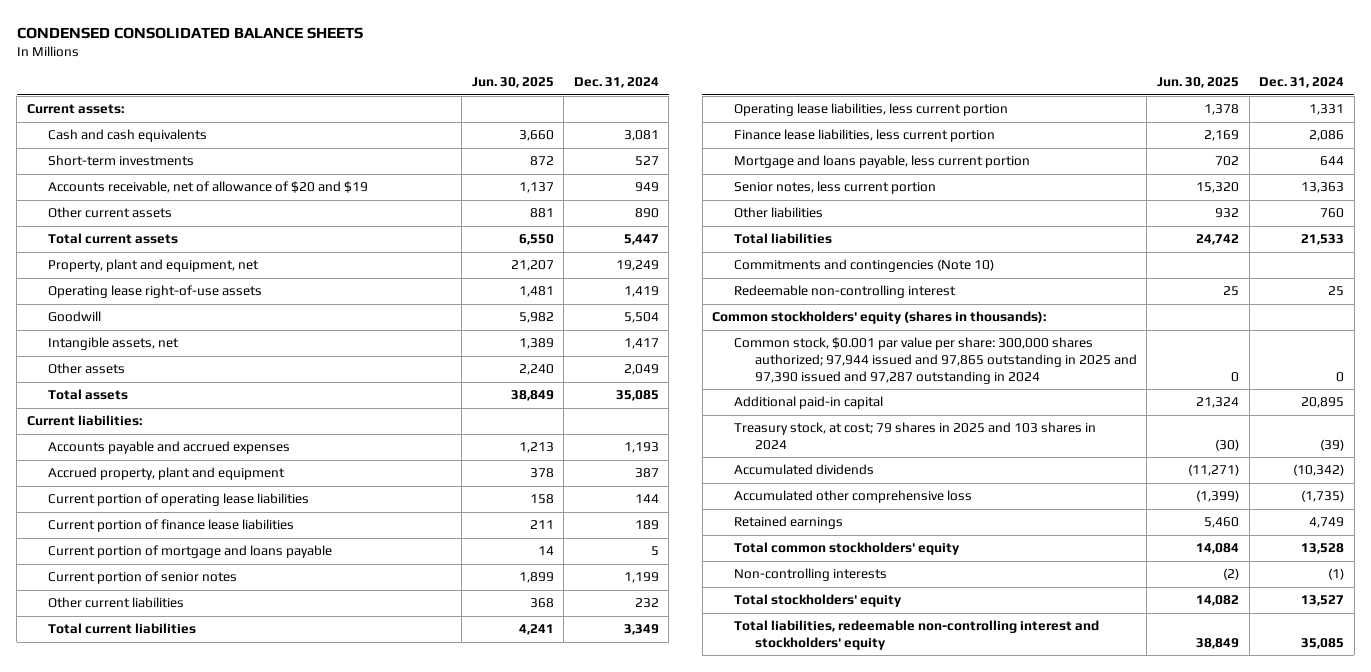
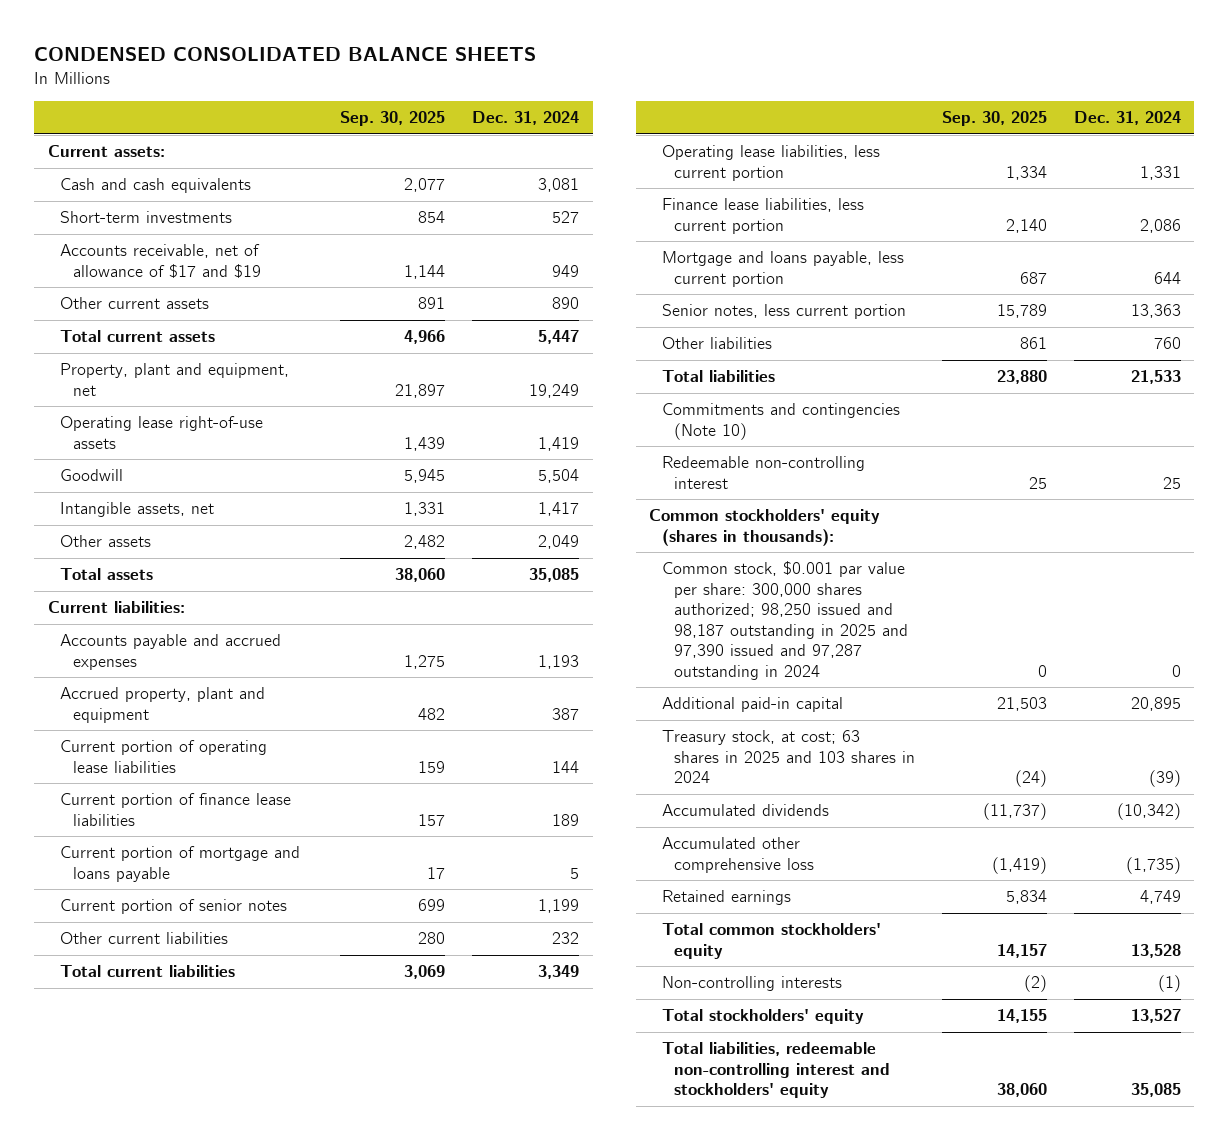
[471,77,554,89] Jun. 30, 2025 -> none
none -> [340,111,446,127] Sep. 30, 2025
[48,181,369,194] Accounts receivable, net of allowance of $20 and $19 -> [60,244,261,278] Accounts receivable, net of allowance of $17 and $19
[733,337,1137,384] Common stock, $0.001 par value per share: 300,000 shares authorized; 97,944 issued and 97,865 outstanding in 2025 and 97,390 issued and 97,287 outstanding in 2024 -> [661,561,908,680] Common stock, $0.001 par value per share: 300,000 shares authorized; 98,250 issued and 98,187 outstanding in 2025 and 97,390 issued and 97,287 outstanding in 2024
[733,422,1096,450] Treasury stock, at cost; 79 shares in 2025 and 103 shares in 2024 -> [661,730,915,784] Treasury stock, at cost; 63 shares in 2025 and 103 shares in 2024

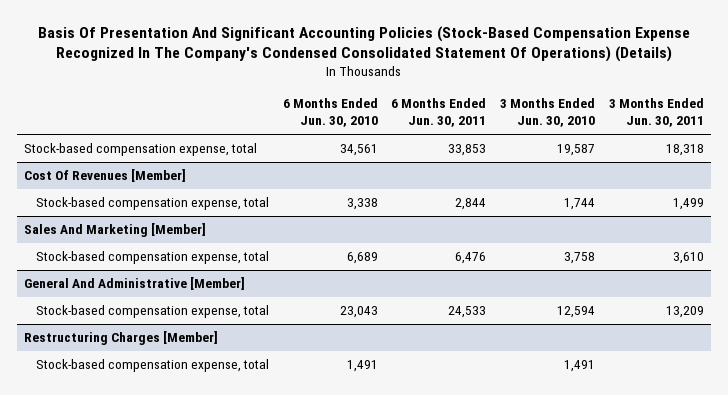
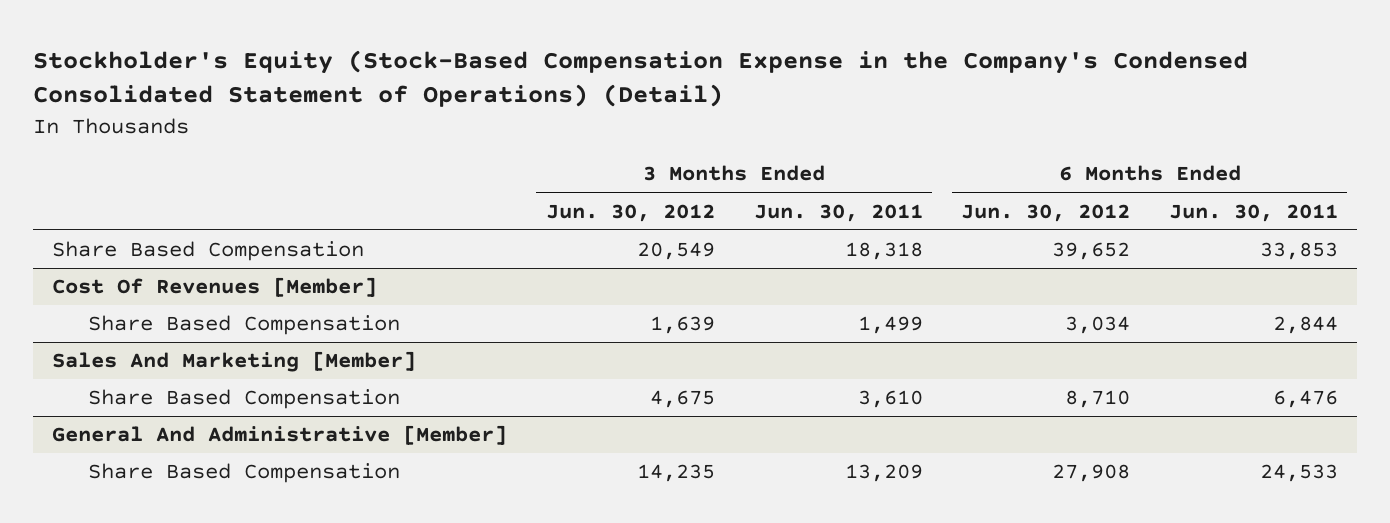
[37,25,690,63] Basis Of Presentation And Significant Accounting Policies (Stock-Based Compensation Expense Recognized In The Company's Condensed Consolidated Statement Of Operations) (Details) -> [32,49,1248,108] Stockholder's Equity (Stock-Based Compensation Expense in the Company's Condensed Consolidated Statement of Operations) (Detail)
[282,98,378,128] 6 Months Ended Jun. 30, 2010 -> none
[500,98,596,128] 3 Months Ended Jun. 30, 2010 -> none
none -> [545,203,715,222] Jun. 30, 2012
none -> [961,203,1131,222] Jun. 30, 2012
[23,143,257,157] Stock-based compensation expense, total -> [52,241,365,262] Share Based Compensation
[35,197,269,211] Stock-based compensation expense, total -> [87,315,400,336] Share Based Compensation
[35,251,269,265] Stock-based compensation expense, total -> [87,389,400,410] Share Based Compensation
[23,331,218,346] Restructuring Charges [Member] -> none
[35,359,269,373] Stock-based compensation expense, total -> none
[35,305,269,319] Stock-based compensation expense, total -> [87,463,400,484] Share Based Compensation

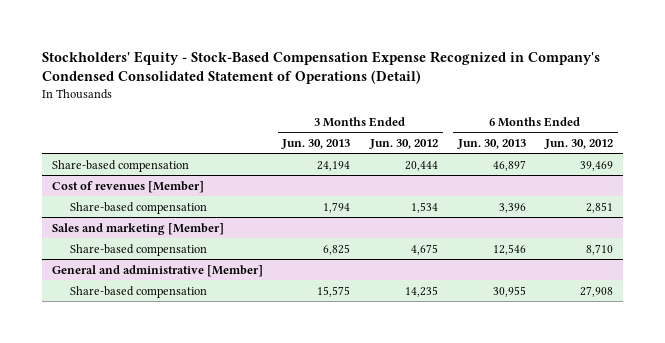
[32,49,1248,108] Stockholder's Equity (Stock-Based Compensation Expense in the Company's Condensed Consolidated Statement of Operations) (Detail) -> [42,50,601,85] Stockholders' Equity - Stock-Based Compensation Expense Recognized in Company's Condensed Consolidated Statement of Operations (Detail)
[753,203,923,222] Jun. 30, 2011 -> none
[1168,203,1338,222] Jun. 30, 2011 -> none
none -> [281,138,351,149] Jun. 30, 2013
none -> [456,138,526,149] Jun. 30, 2013
[52,241,365,262] Share Based Compensation -> [51,159,189,172] Share-based compensation
[636,242,715,261] 20,549 -> [404,160,438,171] 20,444
[1052,242,1131,261] 39,652 -> [580,160,614,171] 39,469
[52,277,378,298] Cost Of Revenues [Member] -> [51,180,204,193] Cost of revenues [Member]
[87,315,400,336] Share Based Compensation -> [70,201,208,214] Share-based compensation
[649,316,715,335] 1,639 -> [410,201,438,213] 1,534
[1065,316,1131,335] 3,034 -> [586,201,614,213] 2,851
[52,351,417,373] Sales And Marketing [Member] -> [51,222,224,235] Sales and marketing [Member]
[87,389,400,410] Share Based Compensation -> [70,243,208,256] Share-based compensation
[52,425,508,446] General And Administrative [Member] -> [51,264,263,277] General and administrative [Member]
[87,463,400,484] Share Based Compensation -> [70,285,208,298] Share-based compensation

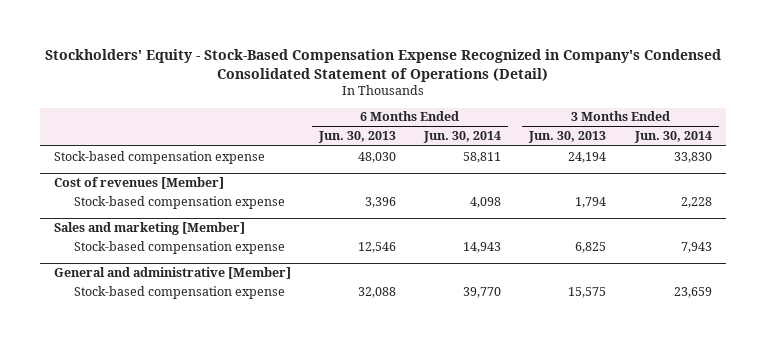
[368,138,438,149] Jun. 30, 2012 -> none
[544,138,614,149] Jun. 30, 2012 -> none
none -> [423,131,502,144] Jun. 30, 2014
none -> [633,131,712,144] Jun. 30, 2014
[51,159,189,172] Share-based compensation -> [54,150,266,164] Stock-based compensation expense
[492,159,526,171] 46,897 -> [358,151,397,163] 48,030
[70,201,208,214] Share-based compensation -> [73,195,285,209] Stock-based compensation expense
[70,243,208,256] Share-based compensation -> [73,240,285,254] Stock-based compensation expense
[70,285,208,298] Share-based compensation -> [73,285,285,299] Stock-based compensation expense
[492,285,526,297] 30,955 -> [358,286,397,298] 32,088

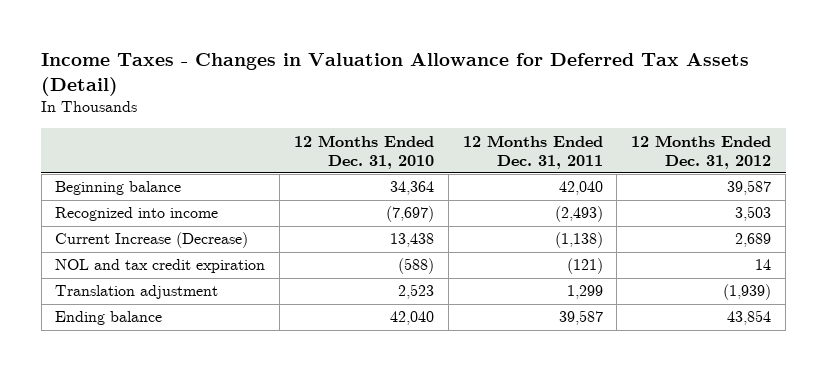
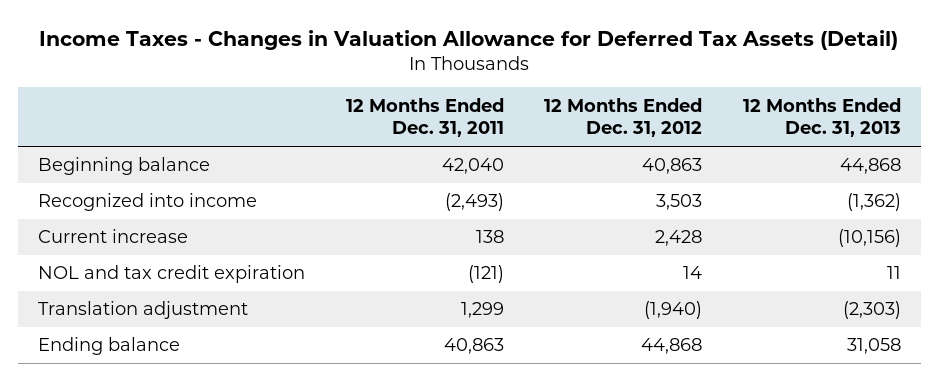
[294,134,435,169] 12 Months Ended Dec. 31, 2010 -> none
none -> [742,97,901,138] 12 Months Ended Dec. 31, 2013
[727,180,772,196] 39,587 -> [642,158,703,175] 40,863
[55,232,249,249] Current Increase (Decrease) -> [38,229,189,244] Current increase
[554,232,603,249] (1,138) -> [475,230,504,244] 138
[735,233,772,248] 2,689 -> [655,230,703,247] 2,428
[723,284,772,301] (1,939) -> [644,301,703,320] (1,940)
[558,310,603,326] 39,587 -> [443,338,504,355] 40,863
[727,310,772,326] 43,854 -> [641,338,703,355] 44,868

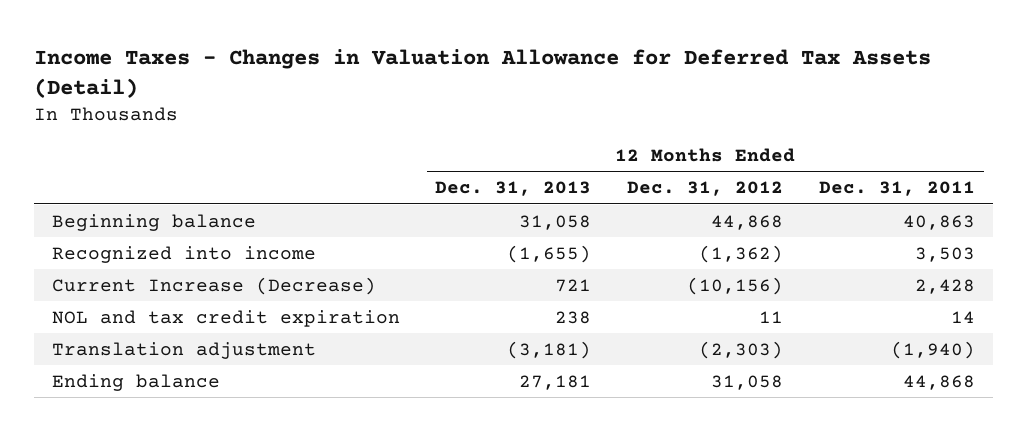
[441,158,504,175] 42,040 -> [903,214,976,230] 40,863
[642,158,703,175] 40,863 -> [711,214,784,230] 44,868
[839,158,901,175] 44,868 -> [519,214,592,230] 31,058
[444,193,504,212] (2,493) -> [915,246,976,262] 3,503
[656,194,703,211] 3,503 -> [699,244,784,263] (1,362)
[846,193,901,212] (1,362) -> [507,244,592,263] (1,655)
[38,229,189,244] Current increase -> [51,276,376,295] Current Increase (Decrease)
[475,230,504,244] 138 -> [915,278,976,294] 2,428
[655,230,703,247] 2,428 -> [687,276,784,295] (10,156)
[837,229,901,248] (10,156) -> [555,278,592,292] 721
[467,265,504,284] (121) -> [951,310,976,323] 14
[683,266,703,280] 14 -> [759,310,784,323] 11
[886,266,901,280] 11 -> [555,310,592,324] 238
[460,302,504,319] 1,299 -> [891,340,976,359] (1,940)
[644,301,703,320] (1,940) -> [699,340,784,359] (2,303)
[842,301,901,320] (2,303) -> [507,340,592,359] (3,181)
[443,338,504,355] 40,863 -> [903,374,976,390] 44,868
[641,338,703,355] 44,868 -> [711,374,784,390] 31,058
[846,338,901,355] 31,058 -> [519,374,592,390] 27,181

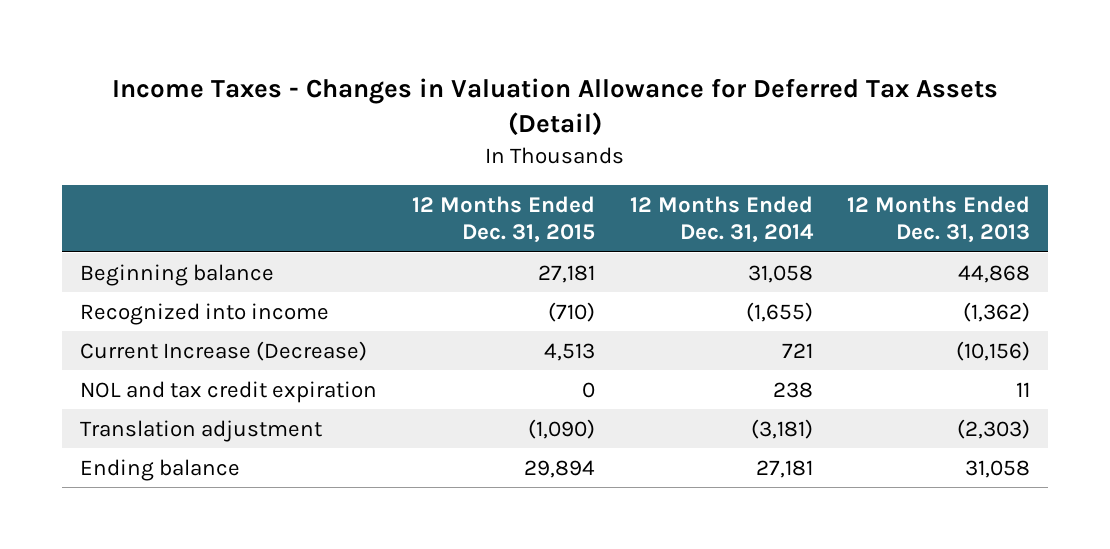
[627,181,784,197] Dec. 31, 2012 -> none
[819,181,976,197] Dec. 31, 2011 -> none
none -> [411,196,595,244] 12 Months Ended Dec. 31, 2015
none -> [629,196,814,244] 12 Months Ended Dec. 31, 2014
[519,214,592,230] 31,058 -> [958,264,1031,283] 44,868
[507,244,592,263] (1,655) -> [963,301,1031,322] (1,362)
[555,278,592,292] 721 -> [956,340,1031,361] (10,156)
[555,310,592,324] 238 -> [1016,381,1031,397] 11
[507,340,592,359] (3,181) -> [957,418,1031,439] (2,303)
[519,374,592,390] 27,181 -> [965,459,1031,478] 31,058

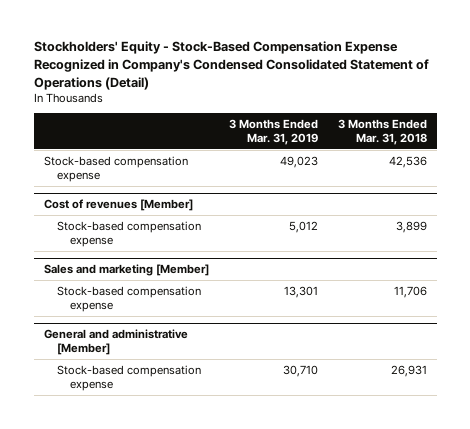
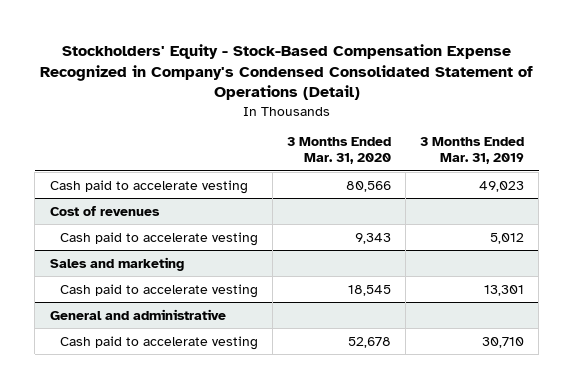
[337,118,427,146] 3 Months Ended Mar. 31, 2018 -> none
none -> [287,137,392,165] 3 Months Ended Mar. 31, 2020
[43,155,188,183] Stock-based compensation expense -> [49,179,248,194] Cash paid to accelerate vesting
[43,198,193,211] Cost of revenues [Member] -> [49,205,160,216] Cost of revenues
[56,220,201,248] Stock-based compensation expense -> [59,231,258,246] Cash paid to accelerate vesting
[43,263,209,276] Sales and marketing [Member] -> [49,256,184,271] Sales and marketing
[56,285,201,313] Stock-based compensation expense -> [59,283,258,298] Cash paid to accelerate vesting
[43,328,188,356] General and administrative [Member] -> [49,308,226,320] General and administrative
[56,364,201,392] Stock-based compensation expense -> [59,335,258,350] Cash paid to accelerate vesting

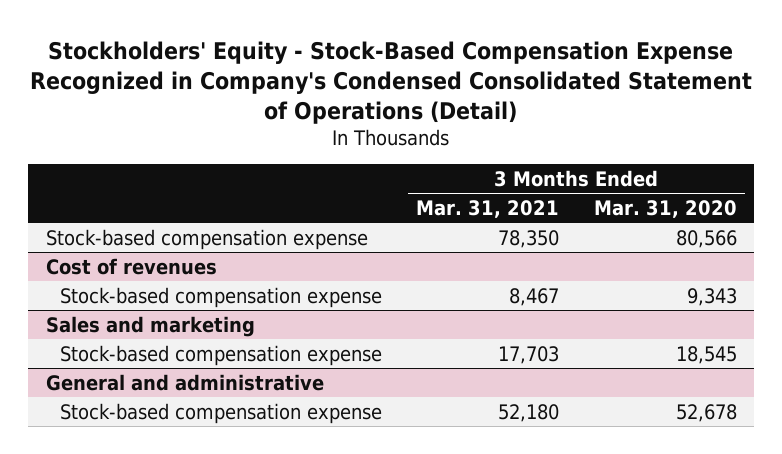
[420,137,525,165] 3 Months Ended Mar. 31, 2019 -> none
none -> [416,199,560,218] Mar. 31, 2021
[49,179,248,194] Cash paid to accelerate vesting -> [45,228,368,250] Stock-based compensation expense
[59,231,258,246] Cash paid to accelerate vesting -> [59,286,382,308] Stock-based compensation expense
[59,283,258,298] Cash paid to accelerate vesting -> [59,344,382,366] Stock-based compensation expense
[59,335,258,350] Cash paid to accelerate vesting -> [59,402,382,424] Stock-based compensation expense

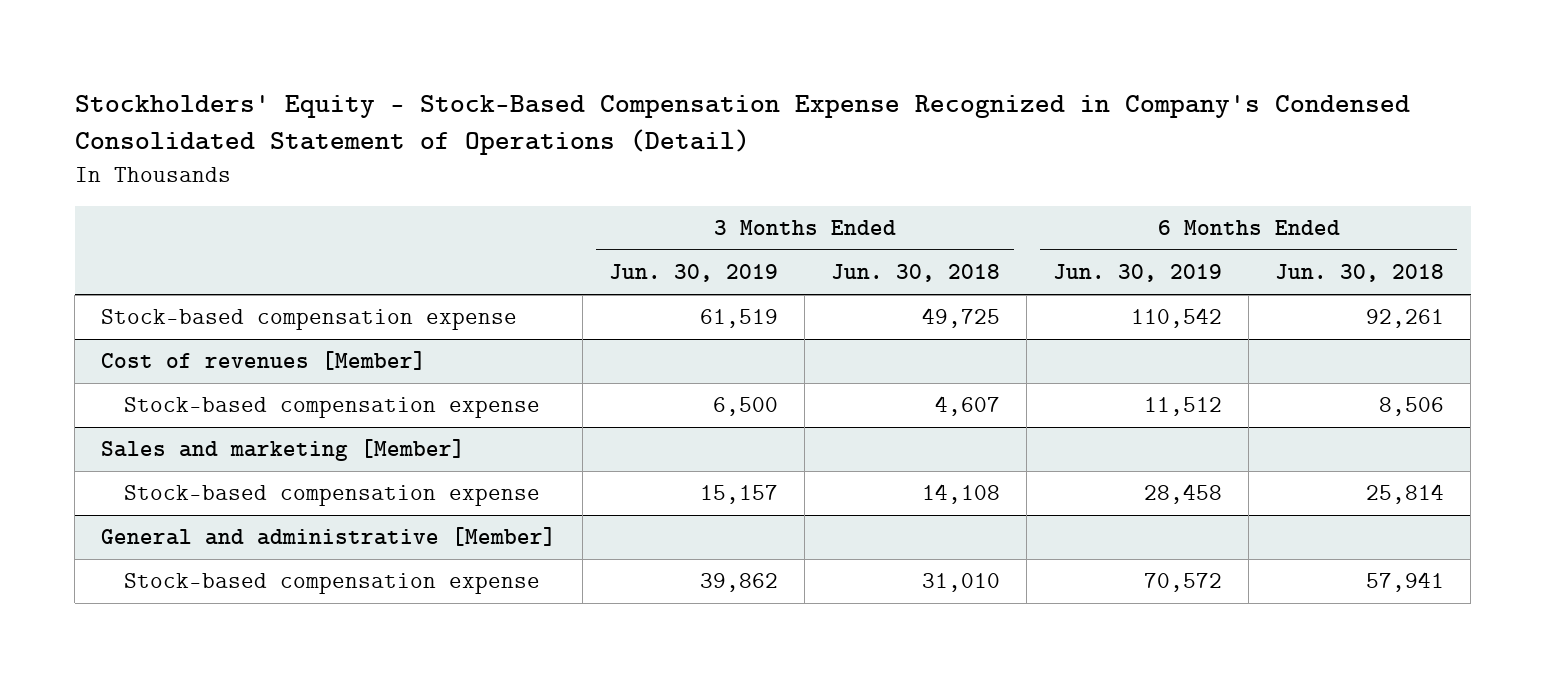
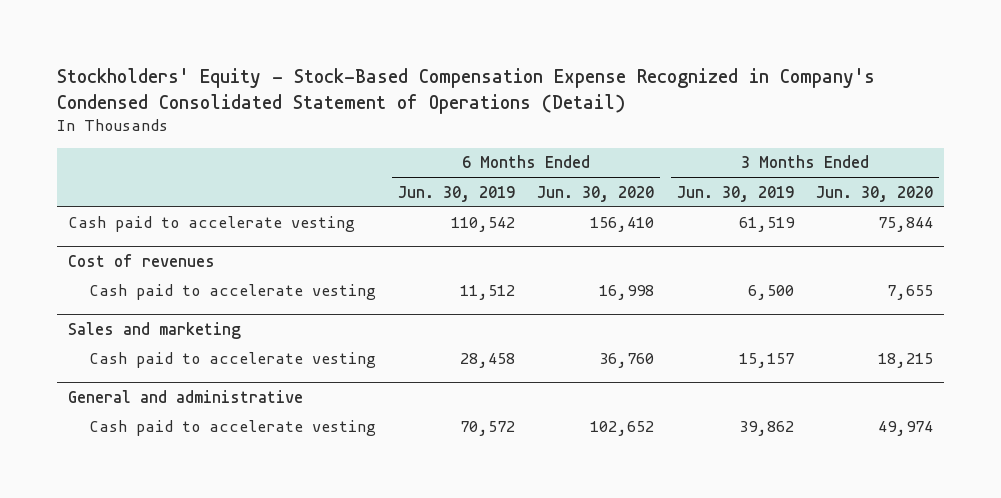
[831,264,1001,283] Jun. 30, 2018 -> none
[1275,264,1445,283] Jun. 30, 2018 -> none
none -> [537,185,655,202] Jun. 30, 2020
none -> [816,185,934,202] Jun. 30, 2020
[101,309,518,331] Stock-based compensation expense -> [68,216,356,233] Cash paid to accelerate vesting
[101,351,427,371] Cost of revenues [Member] -> [68,254,216,268] Cost of revenues
[124,397,541,419] Stock-based compensation expense -> [88,284,376,301] Cash paid to accelerate vesting
[101,439,466,462] Sales and marketing [Member] -> [68,322,242,340] Sales and marketing
[124,485,541,507] Stock-based compensation expense -> [88,352,376,369] Cash paid to accelerate vesting
[101,527,557,547] General and administrative [Member] -> [68,390,304,404] General and administrative
[124,573,541,595] Stock-based compensation expense -> [88,420,376,437] Cash paid to accelerate vesting

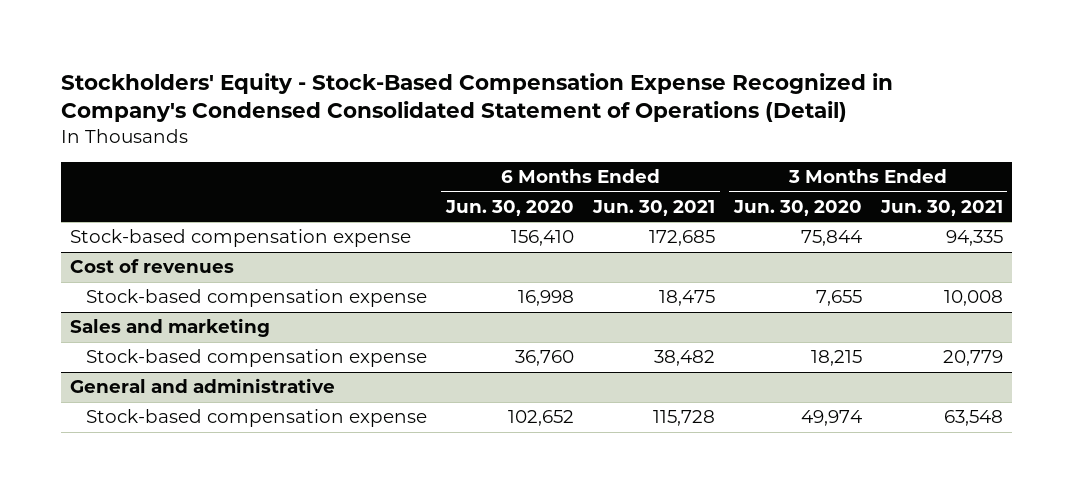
[397,185,515,202] Jun. 30, 2019 -> none
[676,185,794,202] Jun. 30, 2019 -> none
none -> [591,199,715,216] Jun. 30, 2021
none -> [879,199,1003,216] Jun. 30, 2021
[68,216,356,233] Cash paid to accelerate vesting -> [70,229,412,248] Stock-based compensation expense
[88,284,376,301] Cash paid to accelerate vesting -> [86,289,428,308] Stock-based compensation expense
[88,352,376,369] Cash paid to accelerate vesting -> [86,349,428,368] Stock-based compensation expense
[88,420,376,437] Cash paid to accelerate vesting -> [86,409,428,428] Stock-based compensation expense

